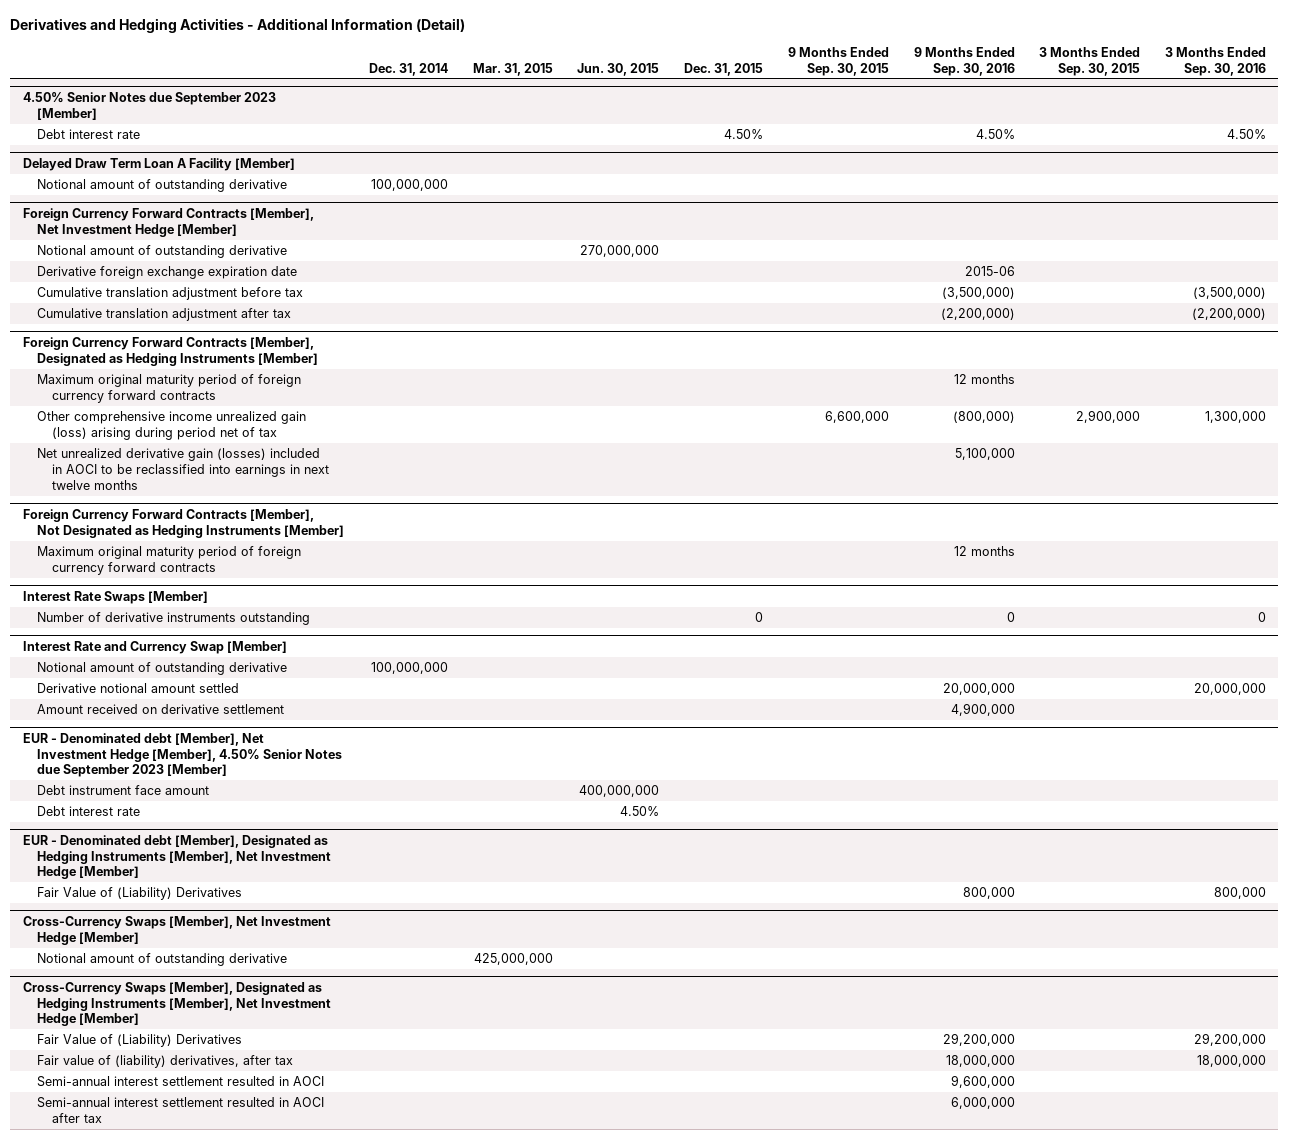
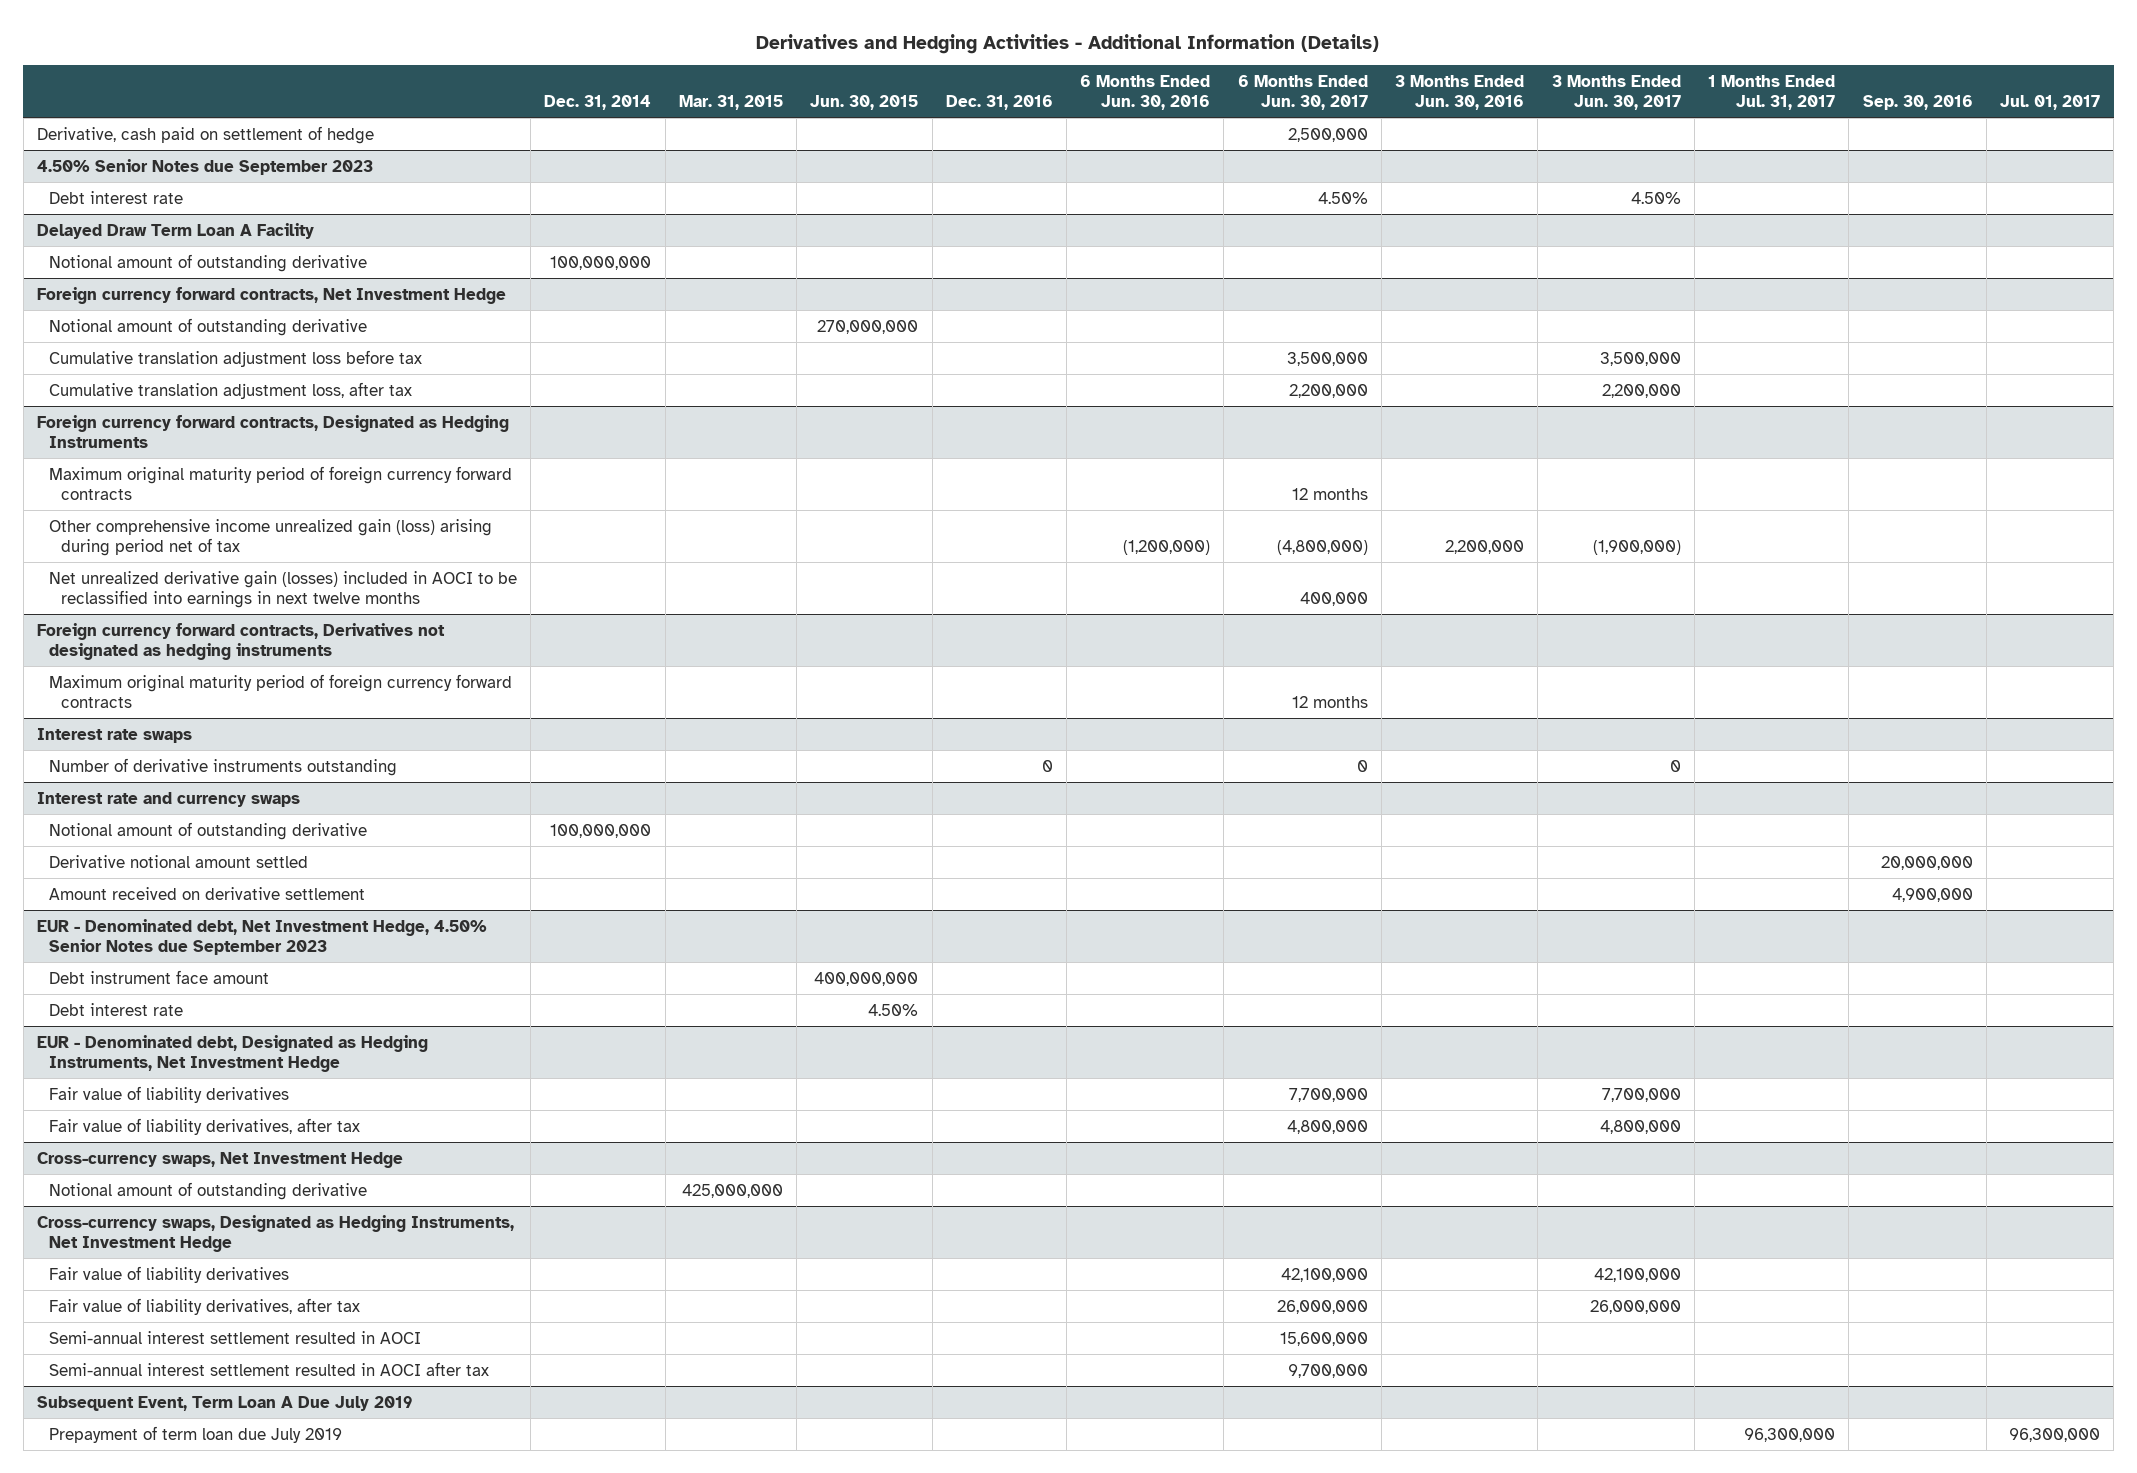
[10,17,466,33] Derivatives and Hedging Activities - Additional Information (Detail) -> [756,33,1380,54] Derivatives and Hedging Activities - Additional Information (Details)
[684,62,764,76] Dec. 31, 2015 -> none
[787,46,889,76] 9 Months Ended Sep. 30, 2015 -> none
[913,46,1015,76] 9 Months Ended Sep. 30, 2016 -> none
[1039,46,1141,76] 3 Months Ended Sep. 30, 2015 -> none
[1165,46,1267,76] 3 Months Ended Sep. 30, 2016 -> none
none -> [945,94,1053,110] Dec. 31, 2016
none -> [1080,74,1211,110] 6 Months Ended Jun. 30, 2016
none -> [1237,74,1368,110] 6 Months Ended Jun. 30, 2017
none -> [1395,74,1525,110] 3 Months Ended Jun. 30, 2016
none -> [1551,74,1681,110] 3 Months Ended Jun. 30, 2017
none -> [1708,74,1836,110] 1 Months Ended Jul. 31, 2017
none -> [1862,94,1973,110] Sep. 30, 2016
none -> [2000,94,2101,110] Jul. 01, 2017
none -> [36,125,374,144] Derivative, cash paid on settlement of hedge
[22,91,276,120] 4.50% Senior Notes due September 2023 [Member] -> [36,158,373,175] 4.50% Senior Notes due September 2023
[22,157,295,171] Delayed Draw Term Loan A Facility [Member] -> [36,222,314,239] Delayed Draw Term Loan A Facility
[22,207,314,237] Foreign Currency Forward Contracts [Member], Net Investment Hedge [Member] -> [36,286,506,304] Foreign currency forward contracts, Net Investment Hedge
[37,265,298,279] Derivative foreign exchange expiration date -> none
[37,286,304,300] Cumulative translation adjustment before tax -> [48,349,422,367] Cumulative translation adjustment loss before tax
[37,307,292,321] Cumulative translation adjustment after tax -> [48,381,412,399] Cumulative translation adjustment loss, after tax
[22,336,319,366] Foreign Currency Forward Contracts [Member], Designated as Hedging Instruments [Member] -> [36,414,509,448] Foreign currency forward contracts, Designated as Hedging Instruments
[22,508,345,538] Foreign Currency Forward Contracts [Member], Not Designated as Hedging Instruments [Member] -> [36,622,445,660] Foreign currency forward contracts, Derivatives not designated as hedging instruments
[22,590,208,604] Interest Rate Swaps [Member] -> [36,727,192,743] Interest rate swaps
[22,640,287,654] Interest Rate and Currency Swap [Member] -> [36,791,300,807] Interest rate and currency swaps
[22,732,343,778] EUR - Denominated debt [Member], Net Investment Hedge [Member], 4.50% Senior Notes due September 2023 [Member] -> [36,918,487,955] EUR - Denominated debt, Net Investment Hedge, 4.50% Senior Notes due September 2023
[22,834,332,880] EUR - Denominated debt [Member], Designated as Hedging Instruments [Member], Net Investment Hedge [Member] -> [36,1034,428,1072] EUR - Denominated debt, Designated as Hedging Instruments, Net Investment Hedge
[37,886,243,900] Fair Value of (Liability) Derivatives -> [48,1085,289,1103] Fair value of liability derivatives
none -> [48,1117,360,1135] Fair value of liability derivatives, after tax
[22,915,331,945] Cross-Currency Swaps [Member], Net Investment Hedge [Member] -> [36,1151,403,1168] Cross-currency swaps, Net Investment Hedge
[22,981,332,1027] Cross-Currency Swaps [Member], Designated as Hedging Instruments [Member], Net Investment Hedge [Member] -> [36,1214,514,1252] Cross-currency swaps, Designated as Hedging Instruments, Net Investment Hedge
[37,1033,243,1047] Fair Value of (Liability) Derivatives -> [48,1265,289,1283] Fair value of liability derivatives
[37,1054,294,1068] Fair value of (liability) derivatives, after tax -> [48,1297,360,1315] Fair value of liability derivatives, after tax
none -> [36,1395,413,1411] Subsequent Event, Term Loan A Due July 2019
none -> [48,1425,342,1443] Prepayment of term loan due July 2019

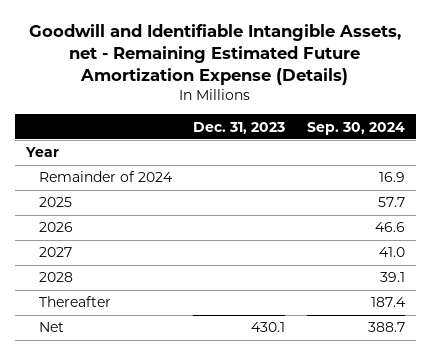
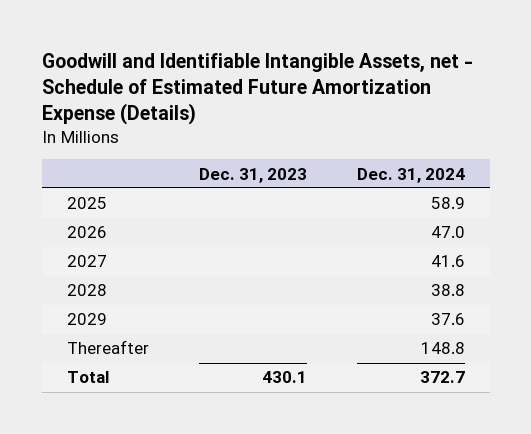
[29,23,402,85] Goodwill and Identifiable Intangible Assets, net - Remaining Estimated Future Amortization Expense (Details) -> [41,52,473,125] Goodwill and Identifiable Intangible Assets, net - Schedule of Estimated Future Amortization Expense (Details)
[306,121,405,135] Sep. 30, 2024 -> none
none -> [356,167,465,183] Dec. 31, 2024
[24,147,59,158] Year -> none
[38,171,173,183] Remainder of 2024 -> none
none -> [66,313,107,326] 2029
[38,322,64,333] Net -> [66,371,109,384] Total

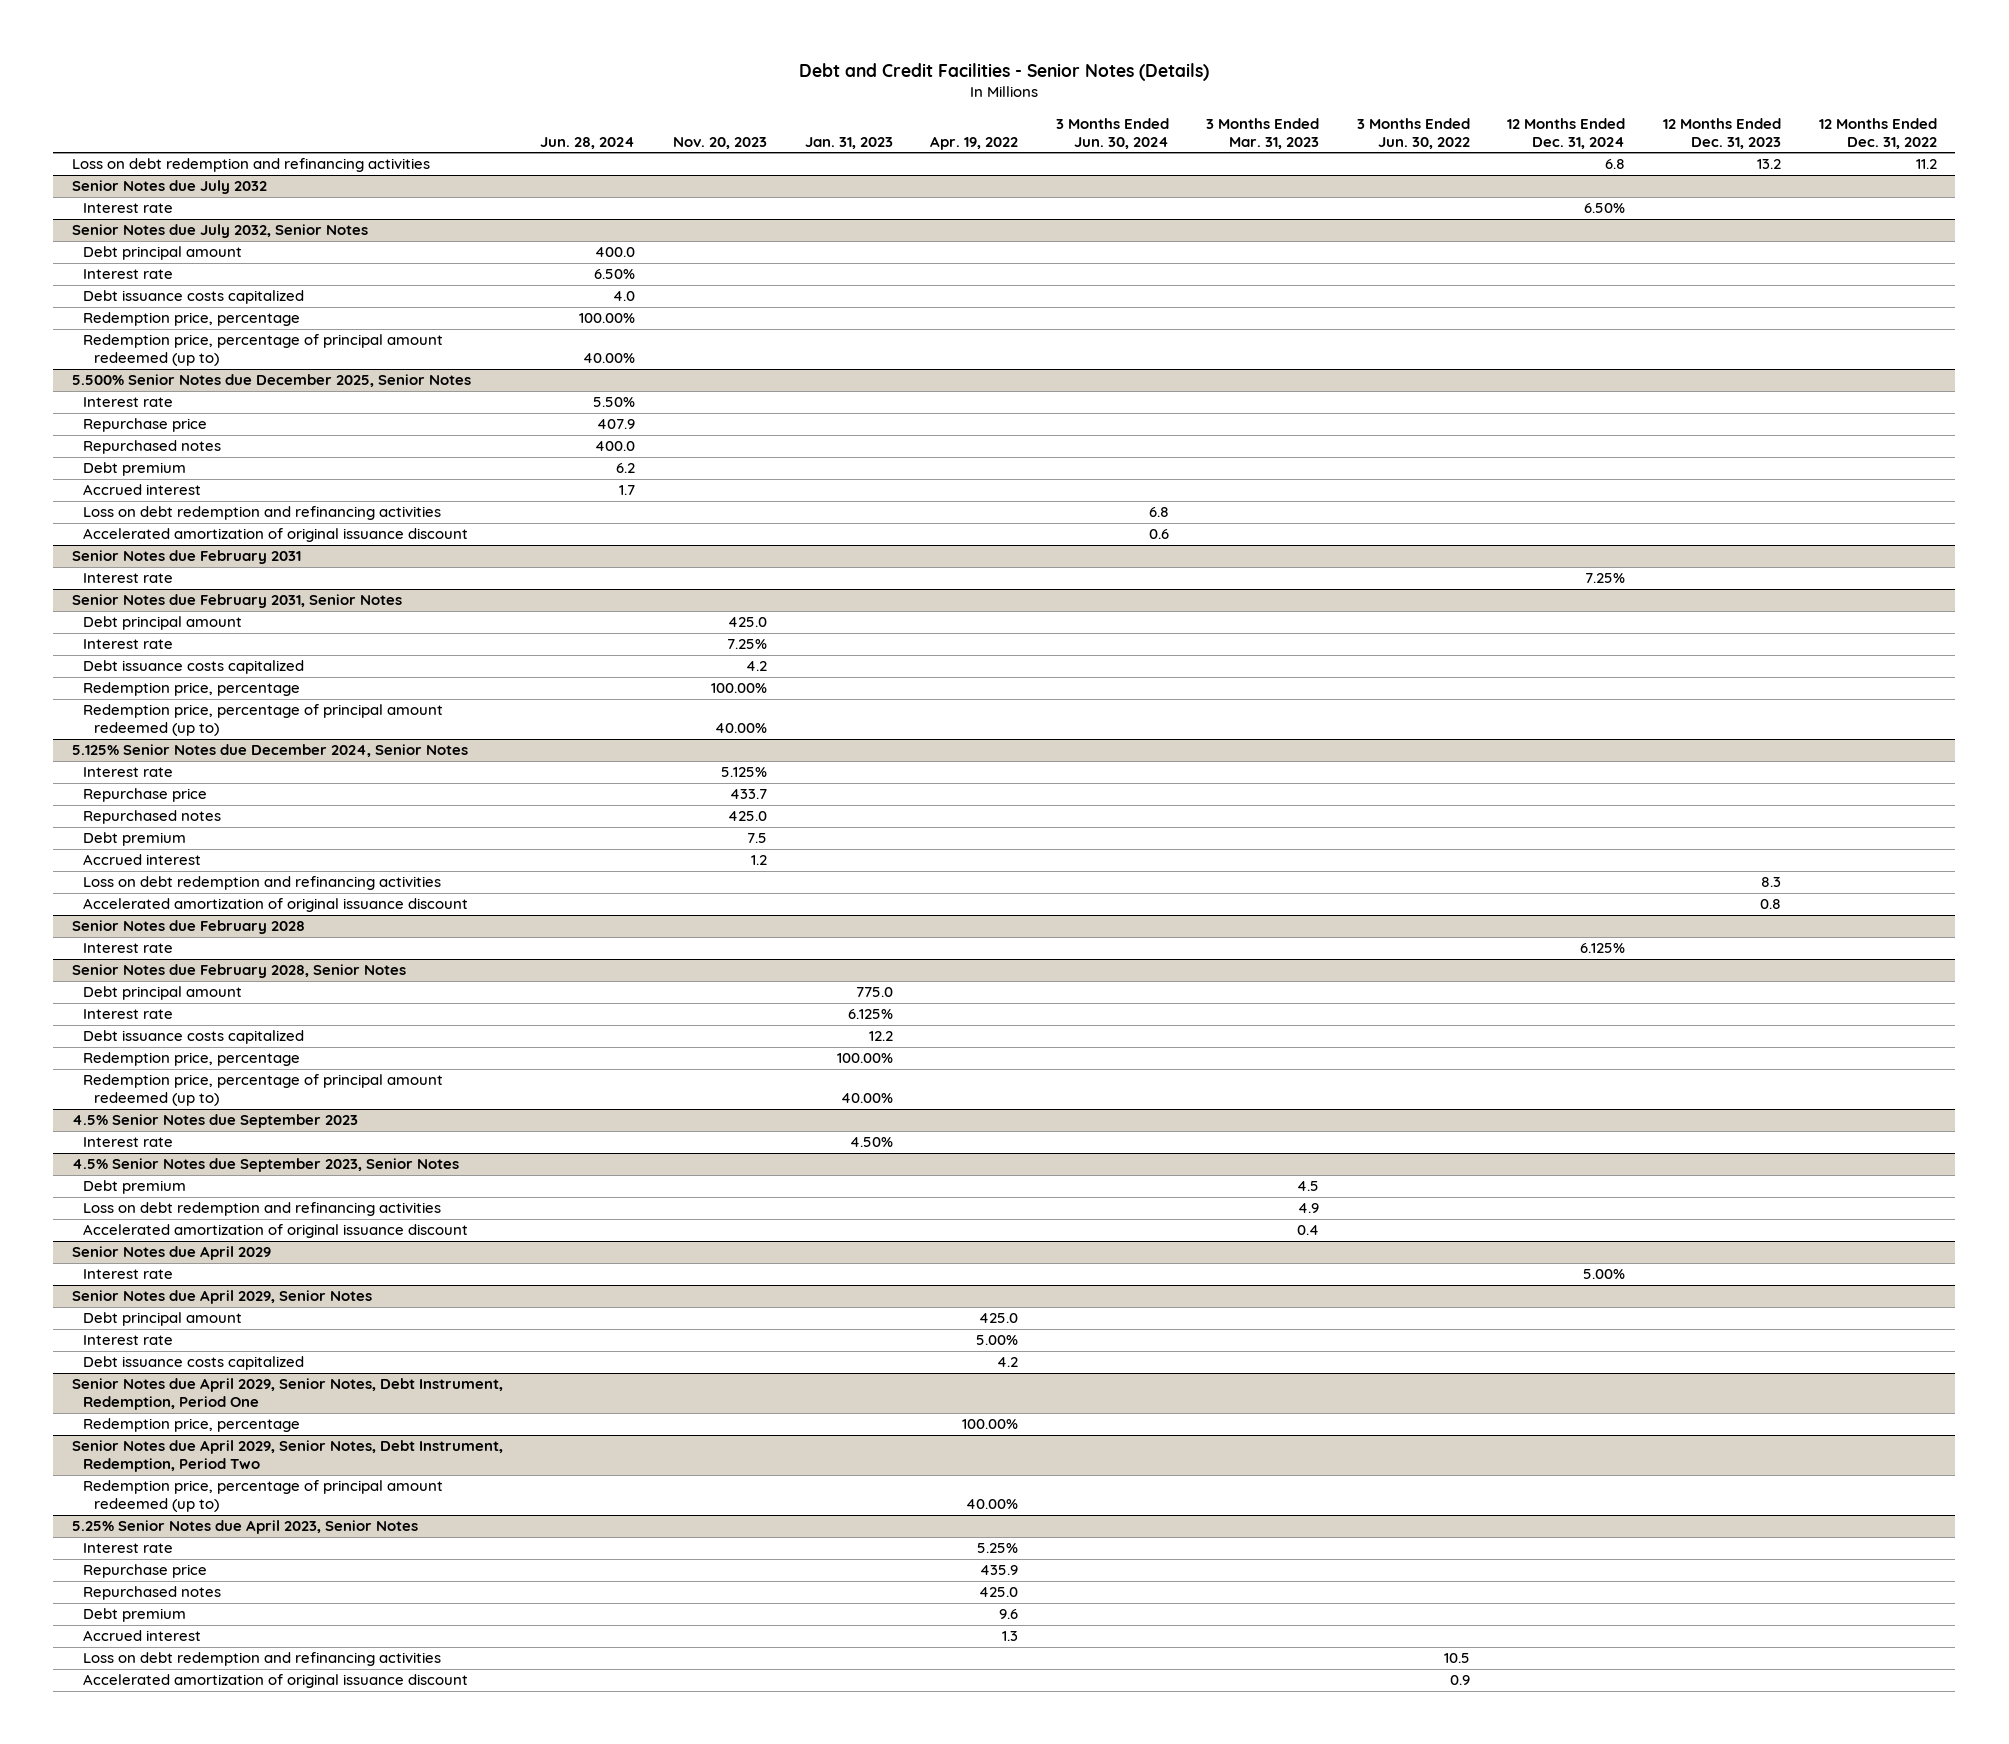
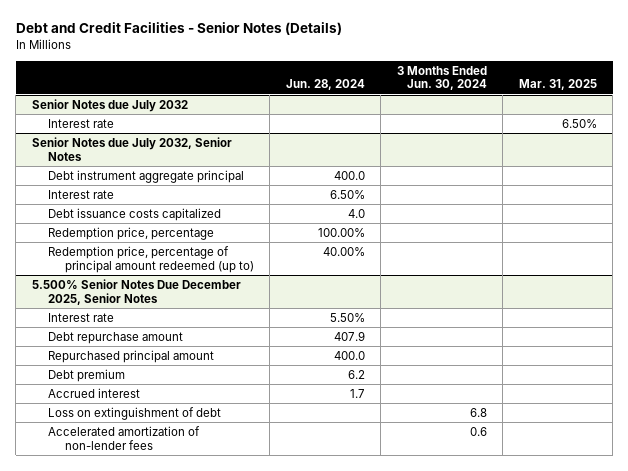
[673,136,768,149] Nov. 20, 2023 -> none
[804,136,893,149] Jan. 31, 2023 -> none
[930,135,1019,150] Apr. 19, 2022 -> none
[1206,117,1320,149] 3 Months Ended Mar. 31, 2023 -> none
[1356,117,1470,149] 3 Months Ended Jun. 30, 2022 -> none
[1507,117,1626,149] 12 Months Ended Dec. 31, 2024 -> none
[1663,117,1782,149] 12 Months Ended Dec. 31, 2023 -> none
[1818,117,1937,149] 12 Months Ended Dec. 31, 2022 -> none
none -> [518,79,597,91] Mar. 31, 2025
[71,158,430,173] Loss on debt redemption and refinancing activities -> none
[82,246,242,261] Debt principal amount -> [48,169,245,183] Debt instrument aggregate principal
[71,374,471,388] 5.500% Senior Notes due December 2025, Senior Notes -> [31,278,241,305] 5.500% Senior Notes Due December 2025, Senior Notes
[82,418,207,433] Repurchase price -> [48,331,184,344] Debt repurchase amount
[82,440,221,455] Repurchased notes -> [48,349,215,363] Repurchased principal amount
[71,550,301,565] Senior Notes due February 2031 -> none
[82,573,173,584] Interest rate -> none
[71,594,402,609] Senior Notes due February 2031, Senior Notes -> none
[82,616,242,631] Debt principal amount -> none
[82,639,173,650] Interest rate -> none
[82,660,304,675] Debt issuance costs capitalized -> none
[82,682,300,697] Redemption price, percentage -> none
[82,704,443,737] Redemption price, percentage of principal amount redeemed (up to) -> none
[71,744,468,758] 5.125% Senior Notes due December 2024, Senior Notes -> none
[82,767,173,778] Interest rate -> none
[82,788,207,803] Repurchase price -> none
[82,810,221,825] Repurchased notes -> none
[82,832,186,847] Debt premium -> none
[82,854,201,866] Accrued interest -> none
[82,876,441,891] Loss on debt redemption and refinancing activities -> none
[82,898,468,913] Accelerated amortization of original issuance discount -> none
[71,920,305,935] Senior Notes due February 2028 -> none
[82,943,173,954] Interest rate -> none
[71,964,406,979] Senior Notes due February 2028, Senior Notes -> none
[82,986,242,1001] Debt principal amount -> none
[82,1009,173,1020] Interest rate -> none
[82,1030,304,1045] Debt issuance costs capitalized -> none
[82,1052,300,1067] Redemption price, percentage -> none
[82,1074,443,1107] Redemption price, percentage of principal amount redeemed (up to) -> none
[71,1114,358,1129] 4.5% Senior Notes due September 2023 -> none
[82,1137,173,1148] Interest rate -> none
[71,1158,459,1173] 4.5% Senior Notes due September 2023, Senior Notes -> none
[82,1180,186,1195] Debt premium -> none
[82,1202,441,1217] Loss on debt redemption and refinancing activities -> none
[82,1224,468,1239] Accelerated amortization of original issuance discount -> none
[71,1246,271,1261] Senior Notes due April 2029 -> none
[82,1269,173,1280] Interest rate -> none
[71,1290,372,1305] Senior Notes due April 2029, Senior Notes -> none
[82,1312,242,1327] Debt principal amount -> none
[82,1335,173,1346] Interest rate -> none
[82,1356,304,1371] Debt issuance costs capitalized -> none
[71,1378,503,1411] Senior Notes due April 2029, Senior Notes, Debt Instrument, Redemption, Period One -> none
[82,1418,300,1433] Redemption price, percentage -> none
[71,1440,503,1473] Senior Notes due April 2029, Senior Notes, Debt Instrument, Redemption, Period Two -> none
[82,1480,443,1513] Redemption price, percentage of principal amount redeemed (up to) -> none
[71,1520,418,1535] 5.25% Senior Notes due April 2023, Senior Notes -> none
[82,1543,173,1554] Interest rate -> none
[82,1564,207,1579] Repurchase price -> none
[82,1586,221,1601] Repurchased notes -> none
[82,1608,186,1623] Debt premium -> none
[82,1630,201,1642] Accrued interest -> none
[82,1652,441,1667] Loss on debt redemption and refinancing activities -> none
[82,1674,468,1689] Accelerated amortization of original issuance discount -> none
[82,506,441,521] Loss on debt redemption and refinancing activities -> [48,406,222,420] Loss on extinguishment of debt
[82,528,468,543] Accelerated amortization of original issuance discount -> [48,425,201,450] Accelerated amortization of non-lender fees

